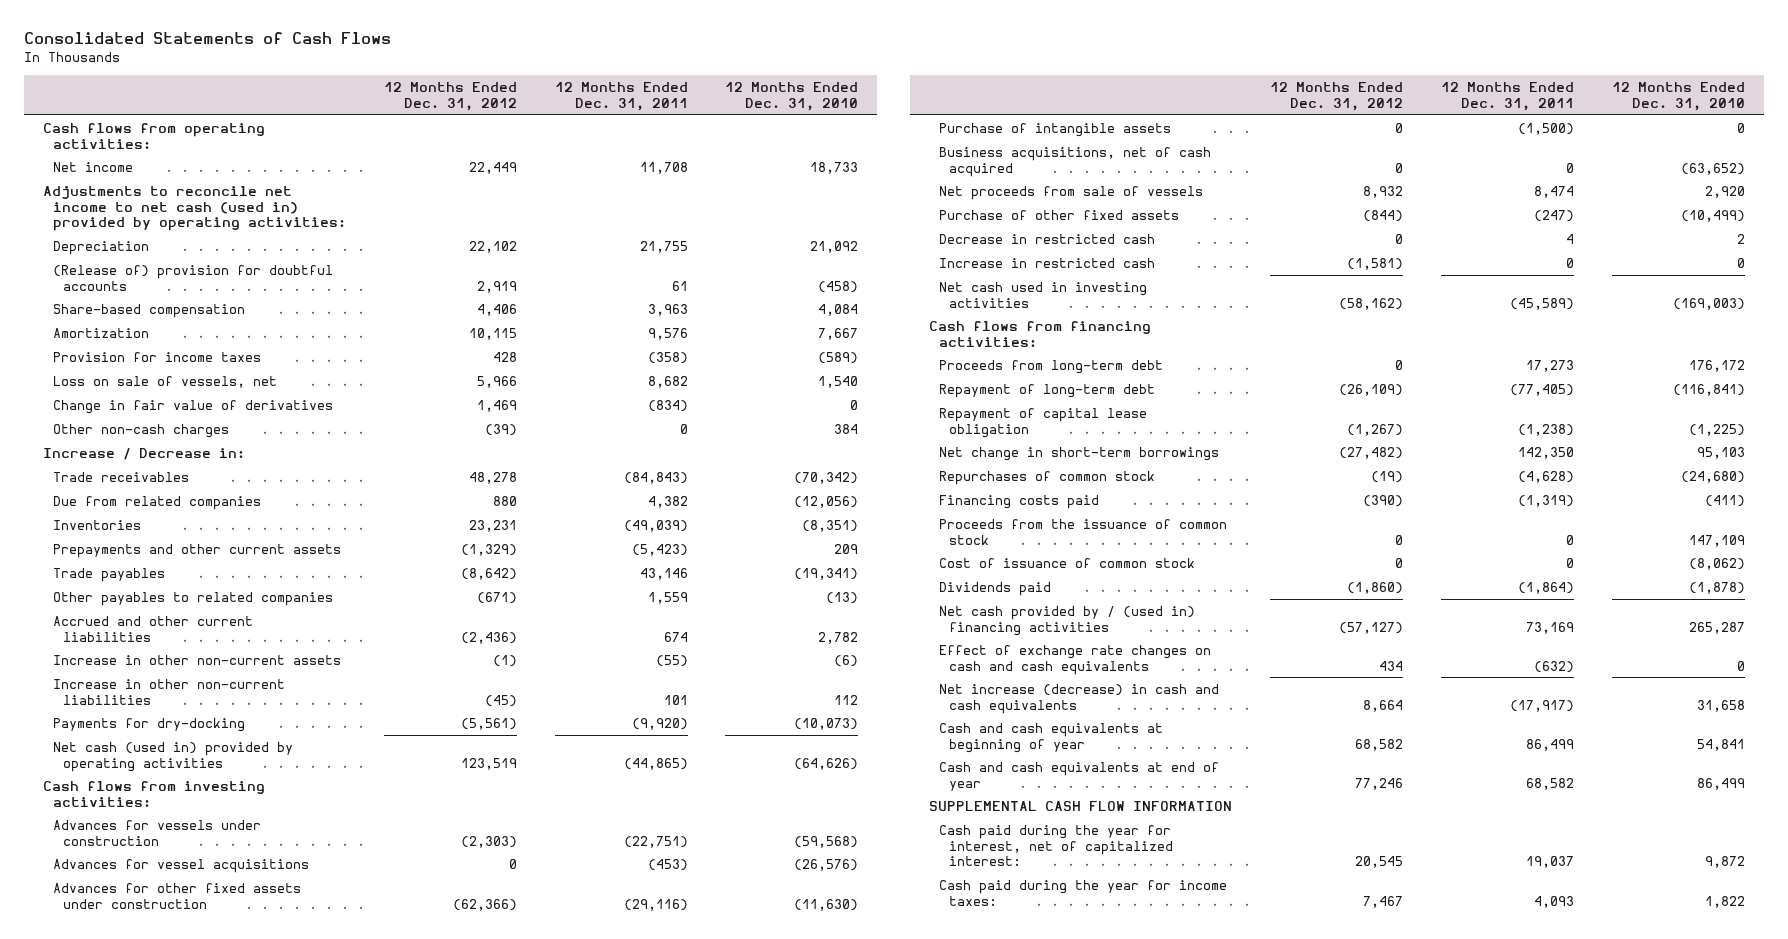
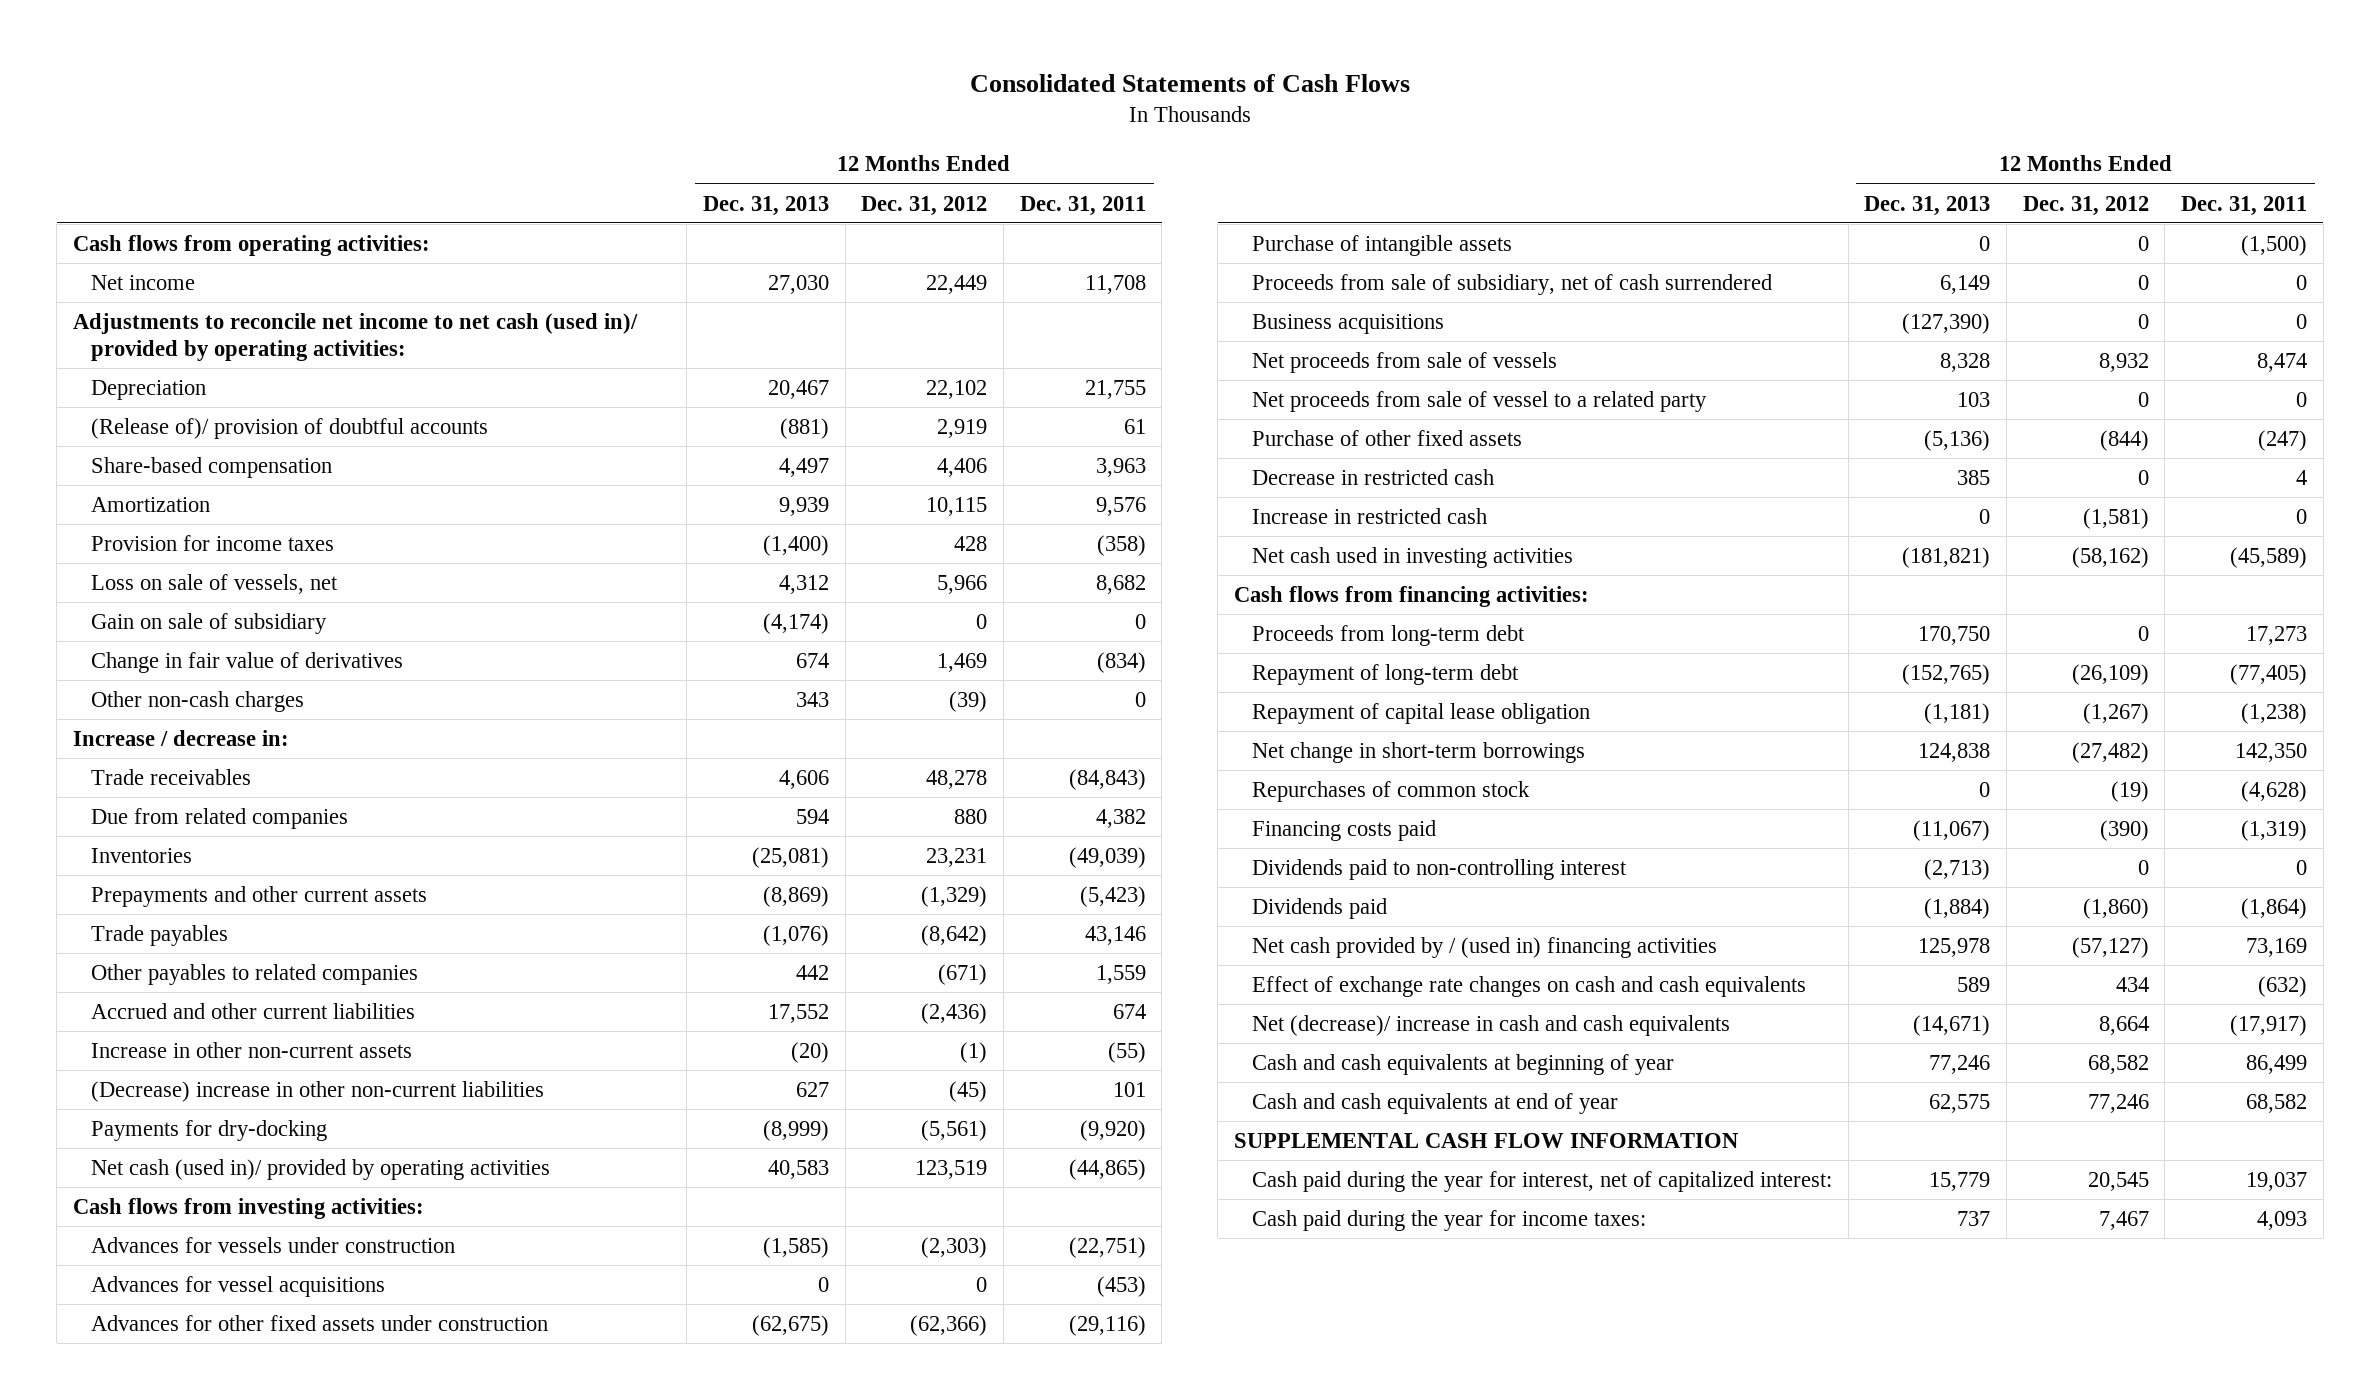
[725,82,859,111] 12 Months Ended Dec. 31, 2010 -> none
none -> [703,195,830,216] Dec. 31, 2013
[42,185,346,232] Adjustments to reconcile net income to net cash (used in) provided by operating activities: -> [72,312,638,361] Adjustments to reconcile net income to net cash (used in)/ provided by operating activities:
[52,264,333,291] (Release of) provision for doubtful accounts -> [90,417,488,439] (Release of)/ provision of doubtful accounts
none -> [90,612,327,634] Gain on sale of subsidiary
[42,447,245,460] Increase / Decrease in: -> [72,729,289,746] Increase / decrease in:
[52,678,285,705] Increase in other non-current liabilities -> [90,1080,544,1102] (Decrease) increase in other non-current liabilities
[52,741,293,772] Net cash (used in) provided by operating activities -> [90,1158,550,1180] Net cash (used in)/ provided by operating activities
none -> [1251,273,1772,295] Proceeds from sale of subsidiary, net of cash surrendered
[939,146,1212,177] Business acquisitions, net of cash acquired -> [1251,313,1444,334] Business acquisitions
none -> [1251,390,1707,412] Net proceeds from sale of vessel to a related party
[939,518,1228,545] Proceeds from the issuance of common stock -> none
[939,557,1196,568] Cost of issuance of common stock -> none
none -> [1251,858,1627,880] Dividends paid to non-controlling interest
[939,683,1220,714] Net increase (decrease) in cash and cash equivalents -> [1251,1014,1730,1036] Net (decrease)/ increase in cash and cash equivalents

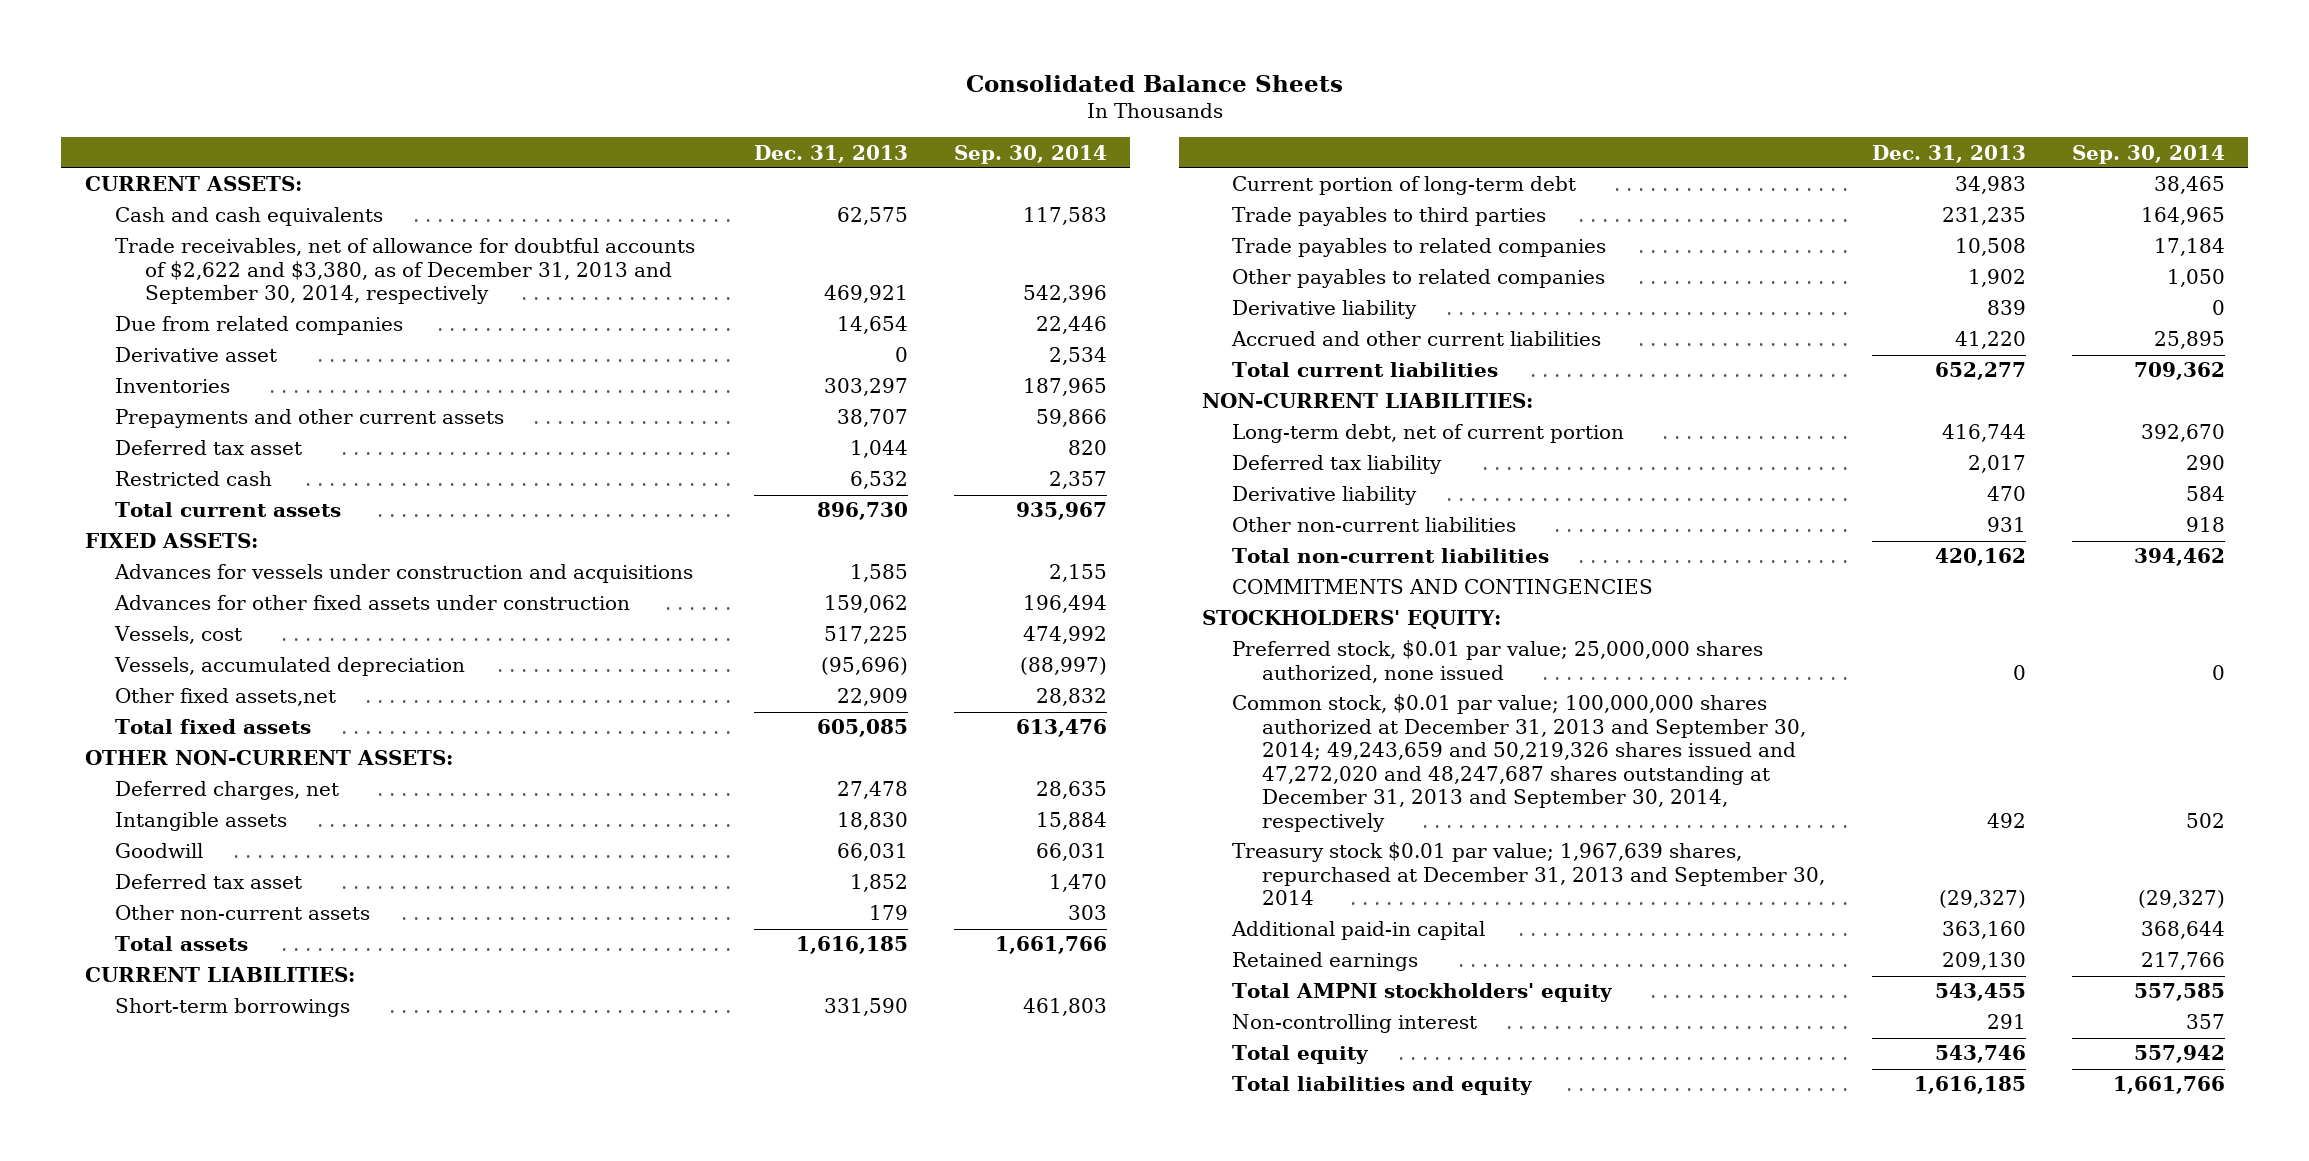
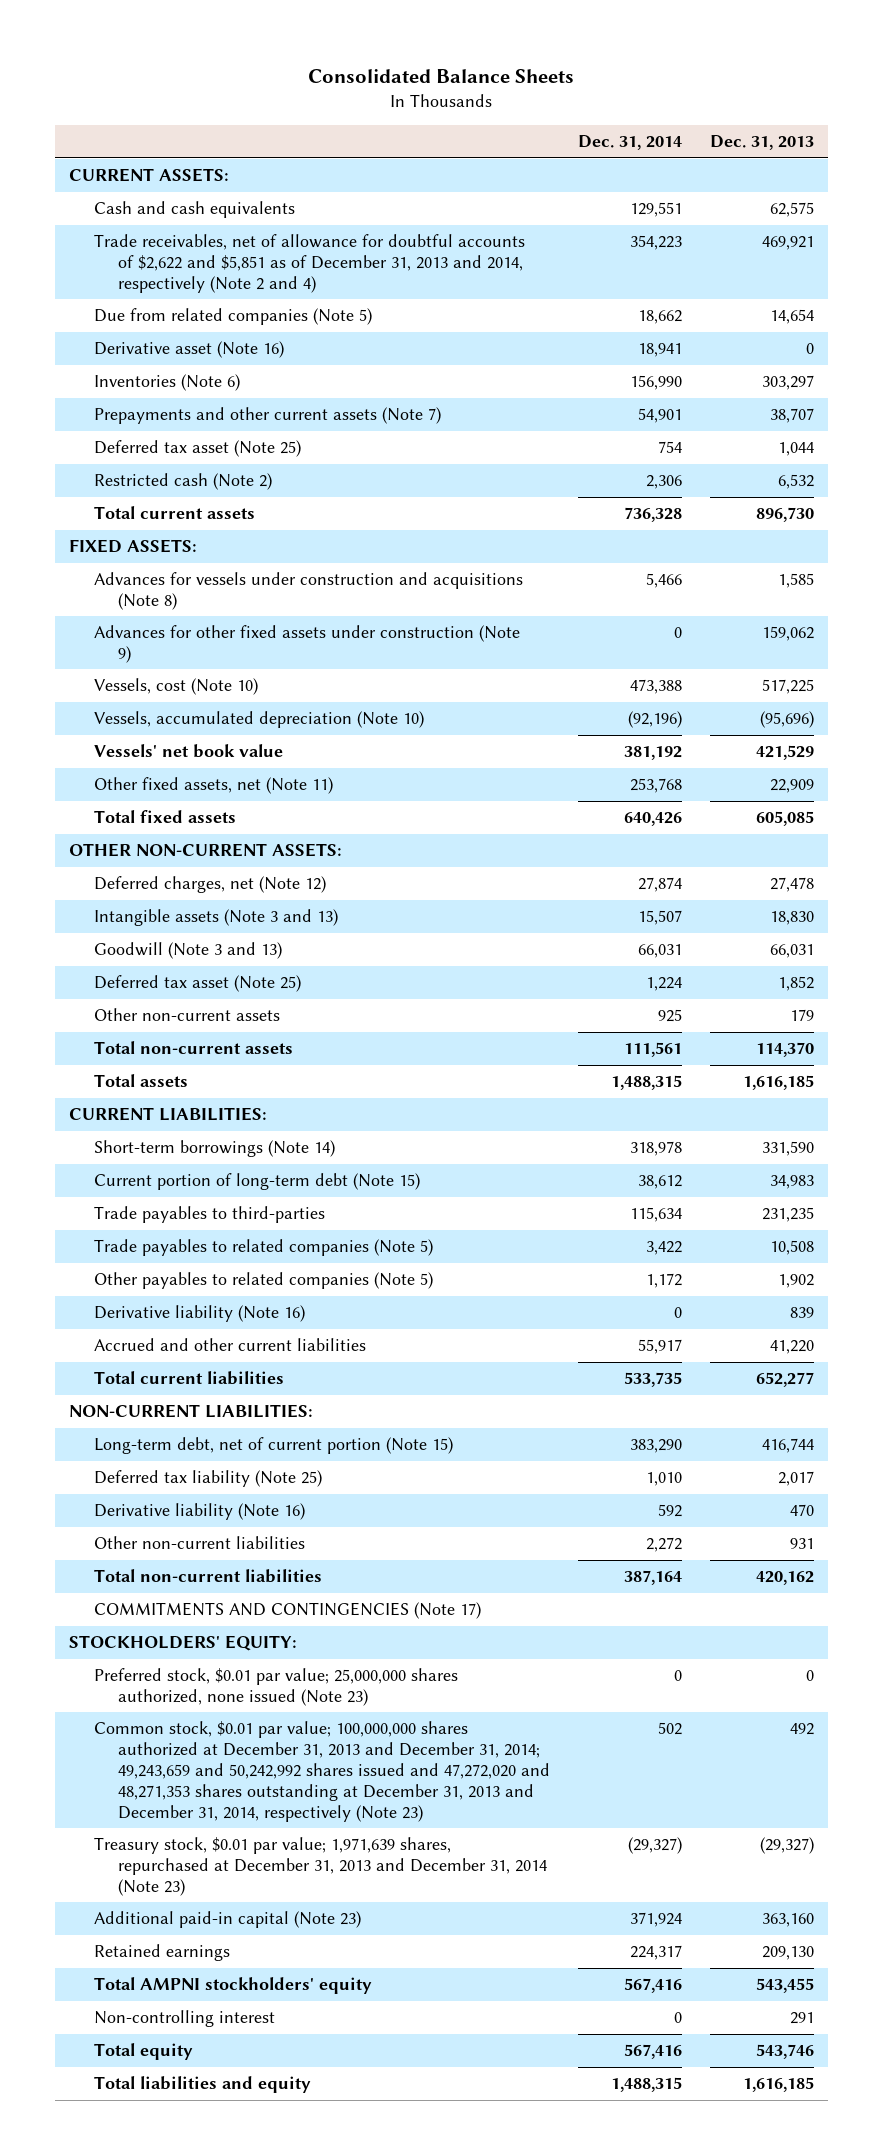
[954,144,1108,164] Sep. 30, 2014 -> none
none -> [577,135,682,151] Dec. 31, 2014
[114,238,695,305] Trade receivables, net of allowance for doubtful accounts of $2,622 and $3,380, as of December 31, 2013 and September 30, 2014, respectively -> [93,234,525,293] Trade receivables, net of allowance for doubtful accounts of $2,622 and $5,851 as of December 31, 2013 and 2014, respectively (Note 2 and 4)
[114,316,403,336] Due from related companies -> [93,308,372,326] Due from related companies (Note 5)
[114,347,277,363] Derivative asset -> [93,341,284,359] Derivative asset (Note 16)
[114,378,230,394] Inventories -> [93,374,240,392] Inventories (Note 6)
[114,409,504,429] Prepayments and other current assets -> [93,407,441,425] Prepayments and other current assets (Note 7)
[114,440,302,456] Deferred tax asset -> [93,440,301,458] Deferred tax asset (Note 25)
[114,471,272,487] Restricted cash -> [93,473,272,491] Restricted cash (Note 2)
[113,564,693,584] Advances for vessels under construction and acquisitions -> [93,572,523,610] Advances for vessels under construction and acquisitions (Note 8)
[113,595,630,611] Advances for other fixed assets under construction -> [93,625,520,663] Advances for other fixed assets under construction (Note 9)
[113,626,242,645] Vessels, cost -> [93,678,258,696] Vessels, cost (Note 10)
[113,657,465,677] Vessels, accumulated depreciation -> [93,711,424,729] Vessels, accumulated depreciation (Note 10)
none -> [93,744,283,759] Vessels' net book value
[114,688,336,707] Other fixed assets,net -> [93,777,333,795] Other fixed assets, net (Note 11)
[114,781,339,801] Deferred charges, net -> [93,876,326,894] Deferred charges, net (Note 12)
[114,812,287,832] Intangible assets -> [93,909,338,927] Intangible assets (Note 3 and 13)
[114,843,203,859] Goodwill -> [93,942,282,960] Goodwill (Note 3 and 13)
[114,874,302,890] Deferred tax asset -> [93,975,301,993] Deferred tax asset (Note 25)
none -> [93,1041,293,1055] Total non-current assets
[114,998,350,1018] Short-term borrowings -> [93,1140,335,1158] Short-term borrowings (Note 14)
[1232,176,1577,196] Current portion of long-term debt -> [93,1173,420,1191] Current portion of long-term debt (Note 15)
[1232,207,1547,227] Trade payables to third parties -> [93,1206,325,1224] Trade payables to third-parties
[1232,238,1607,258] Trade payables to related companies -> [93,1239,433,1257] Trade payables to related companies (Note 5)
[1232,269,1606,289] Other payables to related companies -> [93,1272,433,1290] Other payables to related companies (Note 5)
[1232,300,1418,320] Derivative liability -> [93,1305,305,1323] Derivative liability (Note 16)
[1232,424,1625,444] Long-term debt, net of current portion -> [93,1437,453,1455] Long-term debt, net of current portion (Note 15)
[1232,455,1443,475] Deferred tax liability -> [93,1470,322,1488] Deferred tax liability (Note 25)
[1232,486,1418,506] Derivative liability -> [93,1503,305,1521] Derivative liability (Note 16)
[1232,579,1654,595] COMMITMENTS AND CONTINGENCIES -> [93,1602,481,1620] COMMITMENTS AND CONTINGENCIES (Note 17)
[1232,640,1764,683] Preferred stock, $0.01 par value; 25,000,000 shares authorized, none issued -> [93,1668,458,1706] Preferred stock, $0.01 par value; 25,000,000 shares authorized, none issued (Note 23)
[1232,694,1807,832] Common stock, $0.01 par value; 100,000,000 shares authorized at December 31, 2013 and September 30, 2014; 49,243,659 and 50,219,326 shares issued and 47,272,020 and 48,247,687 shares outstanding at December 31, 2013 and September 30, 2014, respectively -> [93,1721,551,1822] Common stock, $0.01 par value; 100,000,000 shares authorized at December 31, 2013 and December 31, 2014; 49,243,659 and 50,242,992 shares issued and 47,272,020 and 48,271,353 shares outstanding at December 31, 2013 and December 31, 2014, respectively (Note 23)
[1232,842,1826,906] Treasury stock $0.01 par value; 1,967,639 shares, repurchased at December 31, 2013 and September 30, 2014 -> [93,1837,548,1896] Treasury stock, $0.01 par value; 1,971,639 shares, repurchased at December 31, 2013 and December 31, 2014 (Note 23)
[1231,921,1486,941] Additional paid-in capital -> [93,1911,361,1929] Additional paid-in capital (Note 23)

